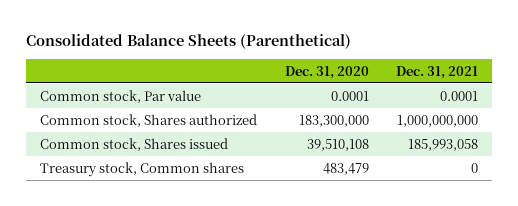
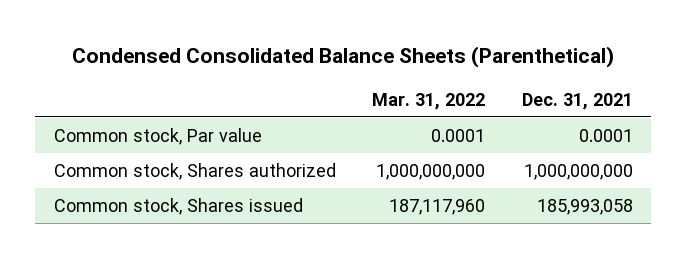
[26,33,352,49] Consolidated Balance Sheets (Parenthetical) -> [72,46,615,69] Condensed Consolidated Balance Sheets (Parenthetical)
[284,65,369,79] Dec. 31, 2020 -> none
none -> [372,92,486,110] Mar. 31, 2022
[39,161,244,177] Treasury stock, Common shares -> none

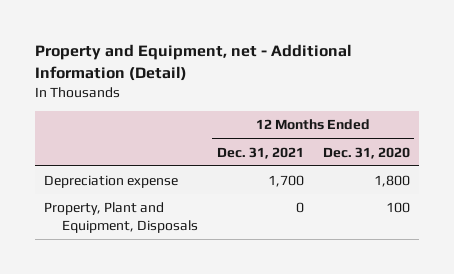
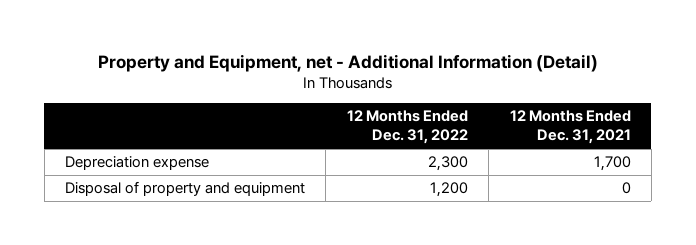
[322,146,410,159] Dec. 31, 2020 -> none
none -> [346,110,468,145] 12 Months Ended Dec. 31, 2022
[44,202,199,234] Property, Plant and Equipment, Disposals -> [65,181,306,197] Disposal of property and equipment

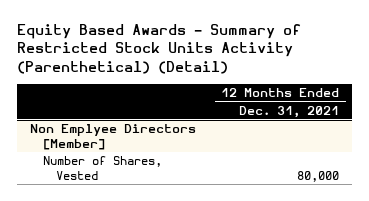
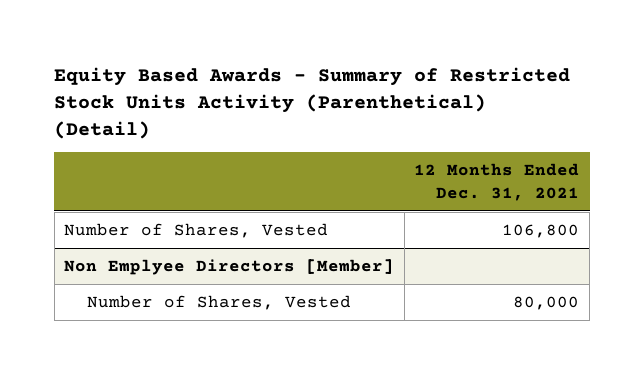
none -> [64,223,329,239] Number of Shares, Vested

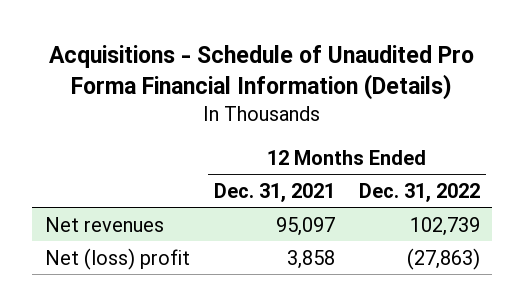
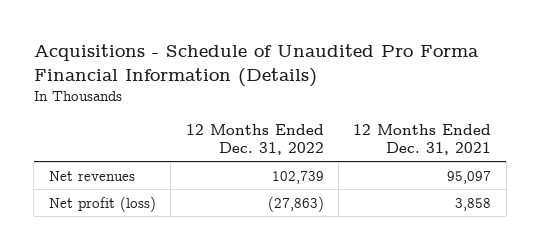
[44,247,190,270] Net (loss) profit -> [48,195,156,212] Net profit (loss)

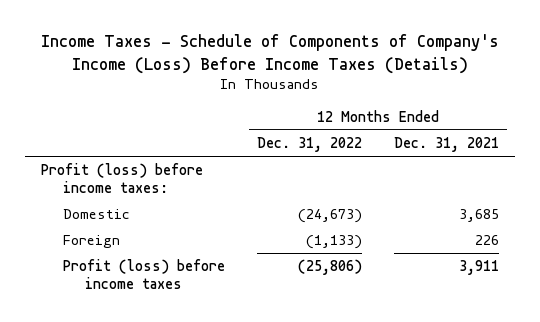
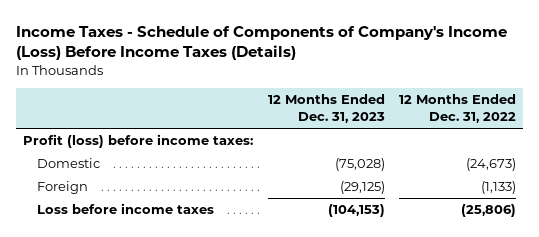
[394,137,500,153] Dec. 31, 2021 -> none
none -> [267,94,385,124] 12 Months Ended Dec. 31, 2023
[63,259,226,290] Profit (loss) before income taxes -> [37,203,215,215] Loss before income taxes

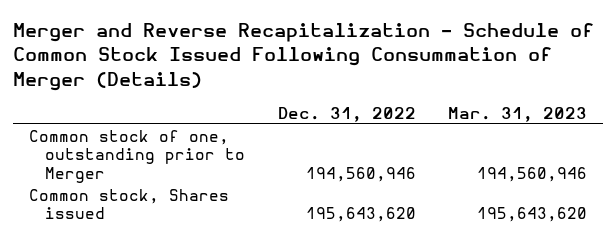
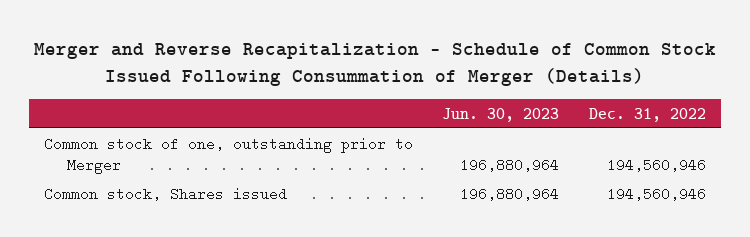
[448,106,588,122] Mar. 31, 2023 -> none
none -> [442,107,560,122] Jun. 30, 2023
[305,207,416,223] 195,643,620 -> [606,186,706,201] 194,560,946

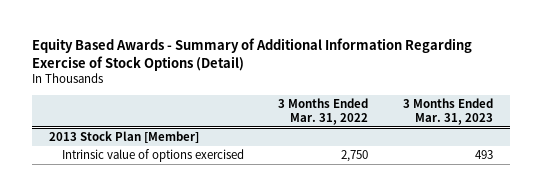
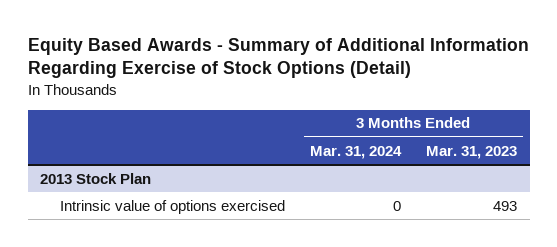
[278,97,369,126] 3 Months Ended Mar. 31, 2022 -> none
none -> [309,145,402,159] Mar. 31, 2024
[49,131,200,144] 2013 Stock Plan [Member] -> [40,172,152,184] 2013 Stock Plan

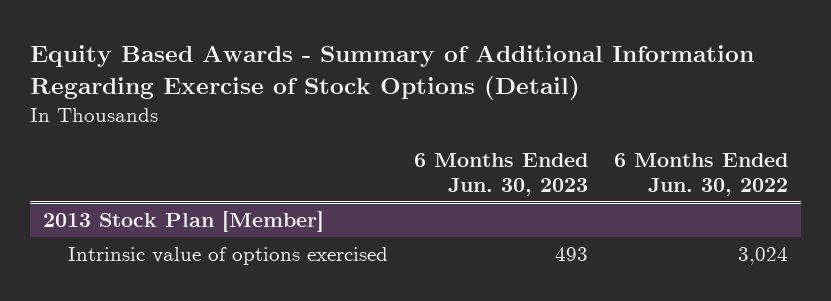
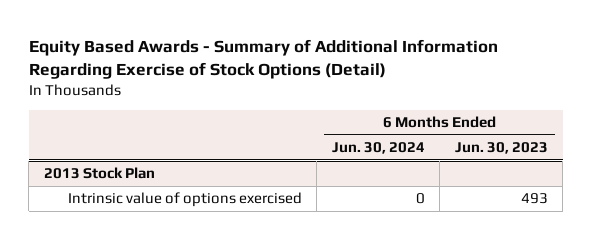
[613,152,788,196] 6 Months Ended Jun. 30, 2022 -> none
none -> [331,142,425,155] Jun. 30, 2024
[43,211,325,233] 2013 Stock Plan [Member] -> [43,167,155,180] 2013 Stock Plan

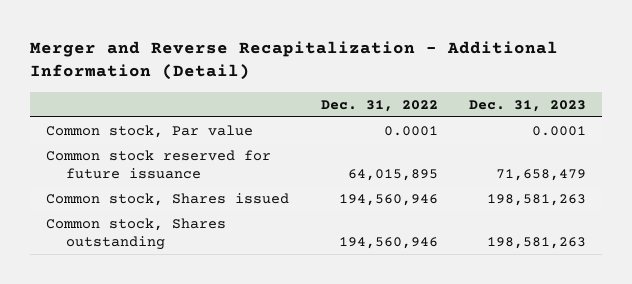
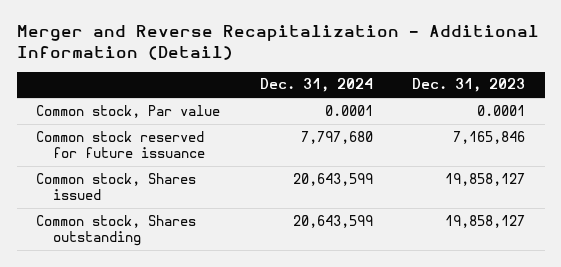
[320,99,438,112] Dec. 31, 2022 -> none
none -> [259,78,373,93] Dec. 31, 2024
[496,168,587,181] 71,658,479 -> [453,130,526,144] 7,165,846
[487,194,587,207] 198,581,263 -> [445,172,526,186] 19,858,127
[487,236,587,249] 198,581,263 -> [445,214,526,228] 19,858,127

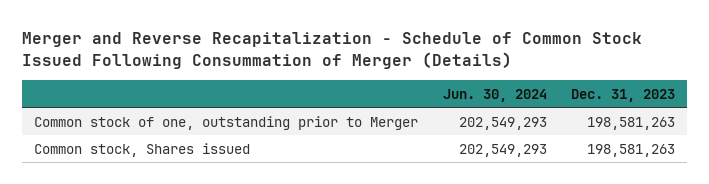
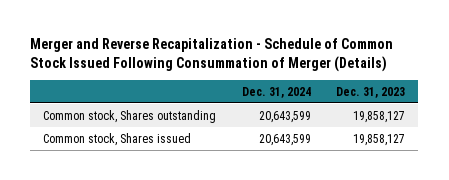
[442,88,547,102] Jun. 30, 2024 -> none
none -> [241,86,311,98] Dec. 31, 2024
[34,115,419,130] Common stock of one, outstanding prior to Merger -> [43,109,217,123] Common stock, Shares outstanding
[587,116,676,130] 198,581,263 -> [353,110,406,123] 19,858,127
[587,143,676,157] 198,581,263 -> [353,133,406,146] 19,858,127

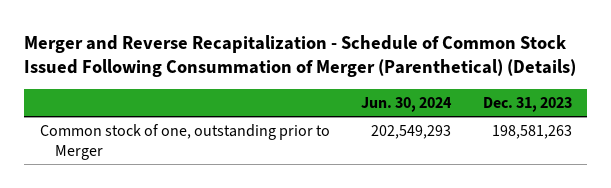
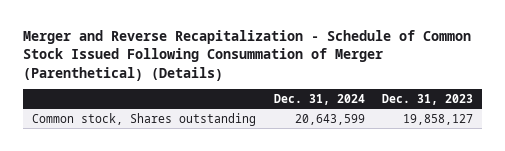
[361,97,453,113] Jun. 30, 2024 -> none
none -> [273,94,365,106] Dec. 31, 2024
[39,123,330,160] Common stock of one, outstanding prior to Merger -> [31,112,256,126] Common stock, Shares outstanding
[491,124,572,139] 198,581,263 -> [403,113,474,125] 19,858,127

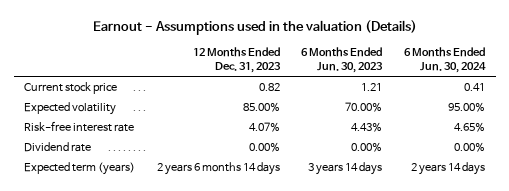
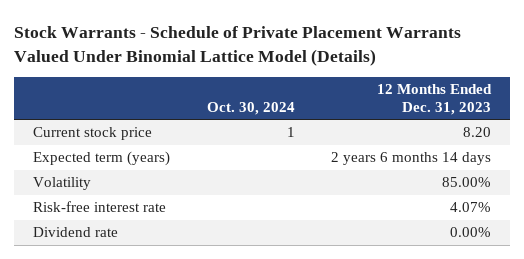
[92,19,417,35] Earnout - Assumptions used in the valuation (Details) -> [14,25,462,66] Stock Warrants - Schedule of Private Placement Warrants Valued Under Binomial Lattice Model (Details)
[301,47,384,74] 6 Months Ended Jun. 30, 2023 -> none
[403,47,486,74] 6 Months Ended Jun. 30, 2024 -> none
none -> [206,101,295,115] Oct. 30, 2024
[258,83,280,92] 0.82 -> [463,127,492,138] 8.20
[24,162,136,176] Expected term (years) -> [32,151,170,167] Expected term (years)
[24,102,117,116] Expected volatility -> [32,177,91,191] Volatility

